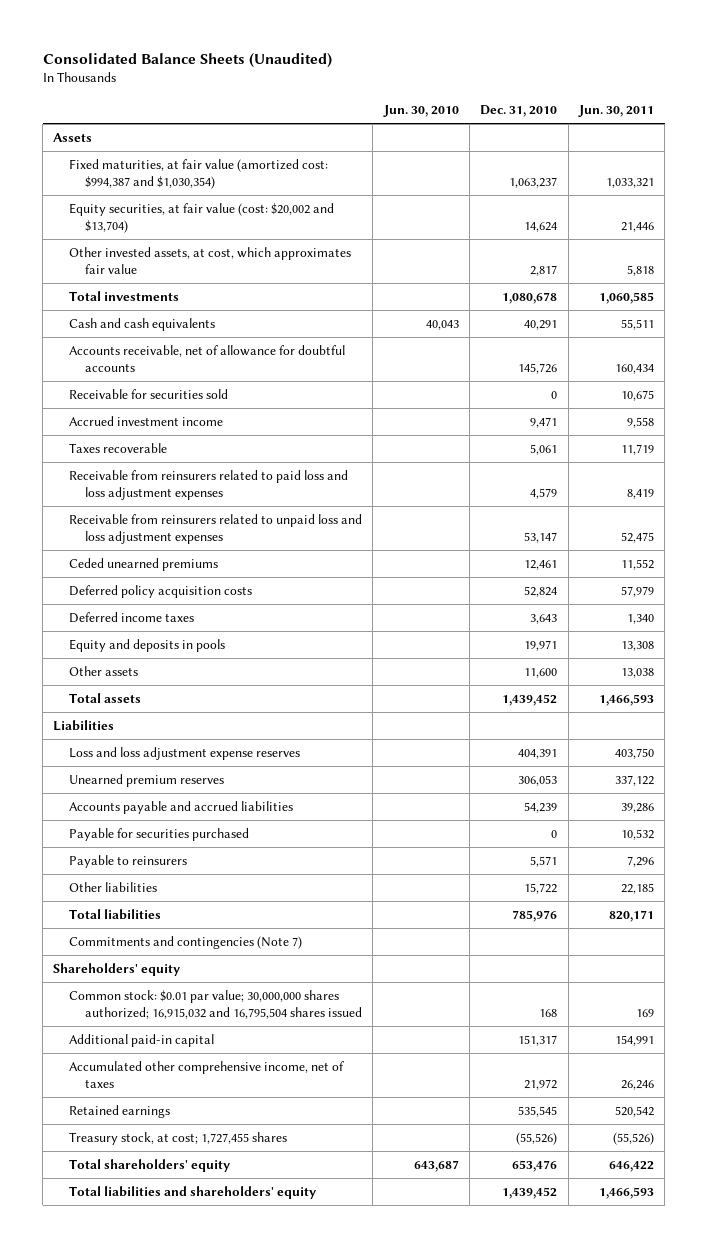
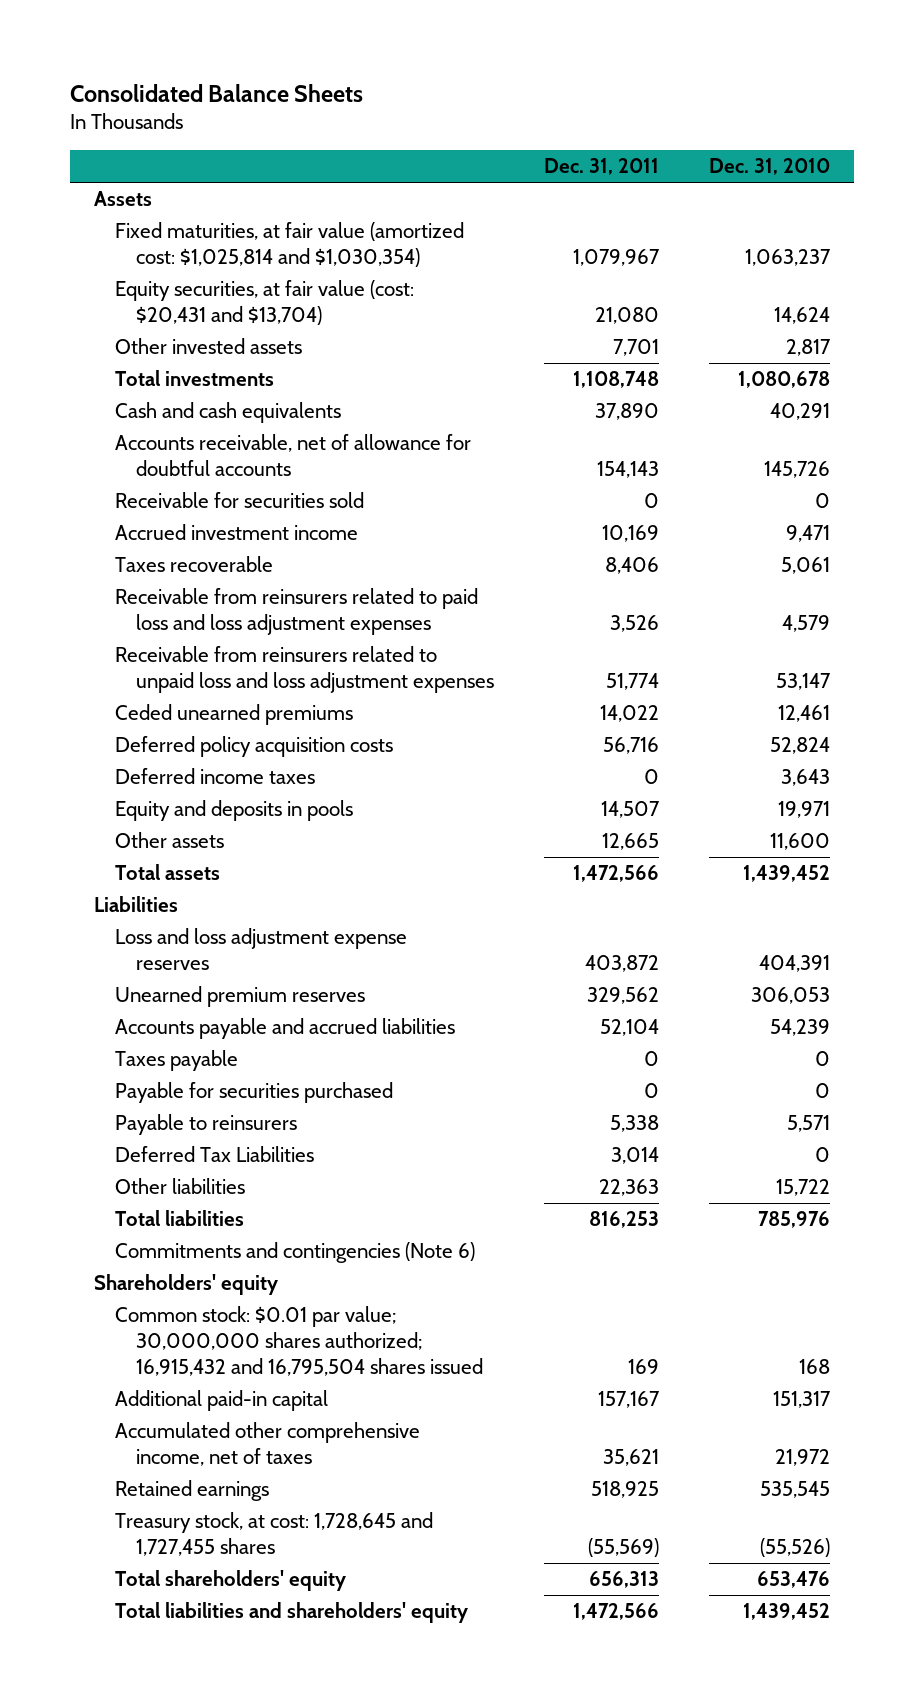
[42,52,332,68] Consolidated Balance Sheets (Unaudited) -> [69,83,363,102] Consolidated Balance Sheets
[382,105,459,118] Jun. 30, 2010 -> none
[578,105,655,118] Jun. 30, 2011 -> none
none -> [543,158,659,176] Dec. 31, 2011
[69,159,329,189] Fixed maturities, at fair value (amortized cost: $994,387 and $1,030,354) -> [115,222,465,268] Fixed maturities, at fair value (amortized cost: $1,025,814 and $1,030,354)
[69,203,335,233] Equity securities, at fair value (cost: $20,002 and $13,704) -> [115,280,415,326] Equity securities, at fair value (cost: $20,431 and $13,704)
[69,247,352,274] Other invested assets, at cost, which approximates fair value -> [115,338,303,355] Other invested assets
none -> [115,1050,239,1072] Taxes payable
none -> [115,1146,315,1163] Deferred Tax Liabilities
[69,936,303,950] Commitments and contingencies (Note 7) -> [115,1242,476,1264] Commitments and contingencies (Note 6)
[69,990,362,1019] Common stock: $0.01 par value; 30,000,000 shares authorized; 16,915,032 and 16,795,504 shares issued -> [115,1306,484,1376] Common stock: $0.01 par value; 30,000,000 shares authorized; 16,915,432 and 16,795,504 shares issued
[69,1132,288,1146] Treasury stock, at cost; 1,727,455 shares -> [115,1512,434,1557] Treasury stock, at cost: 1,728,645 and 1,727,455 shares

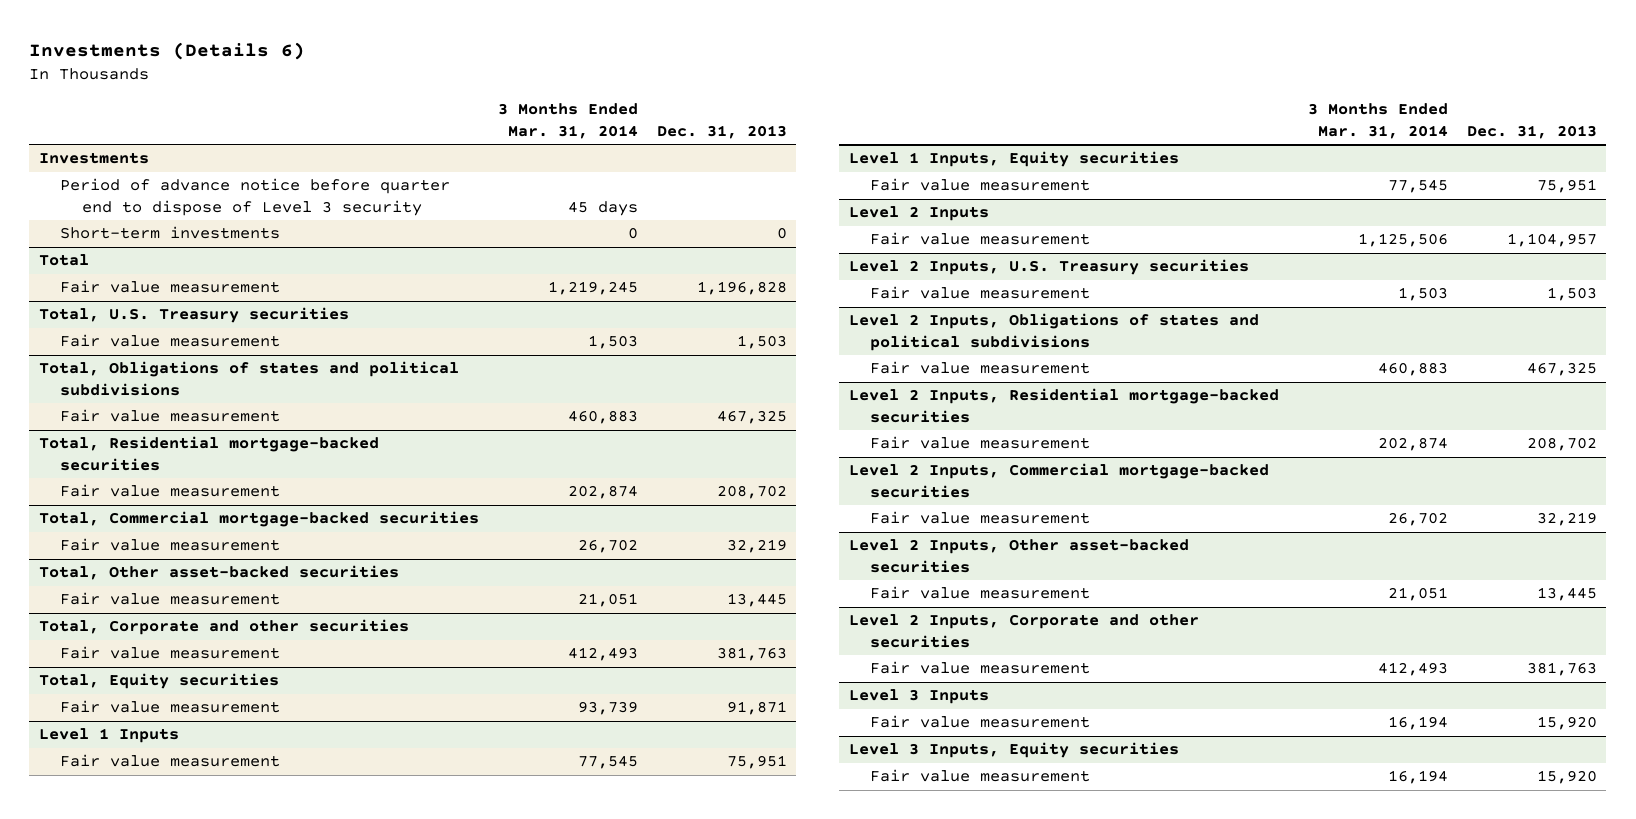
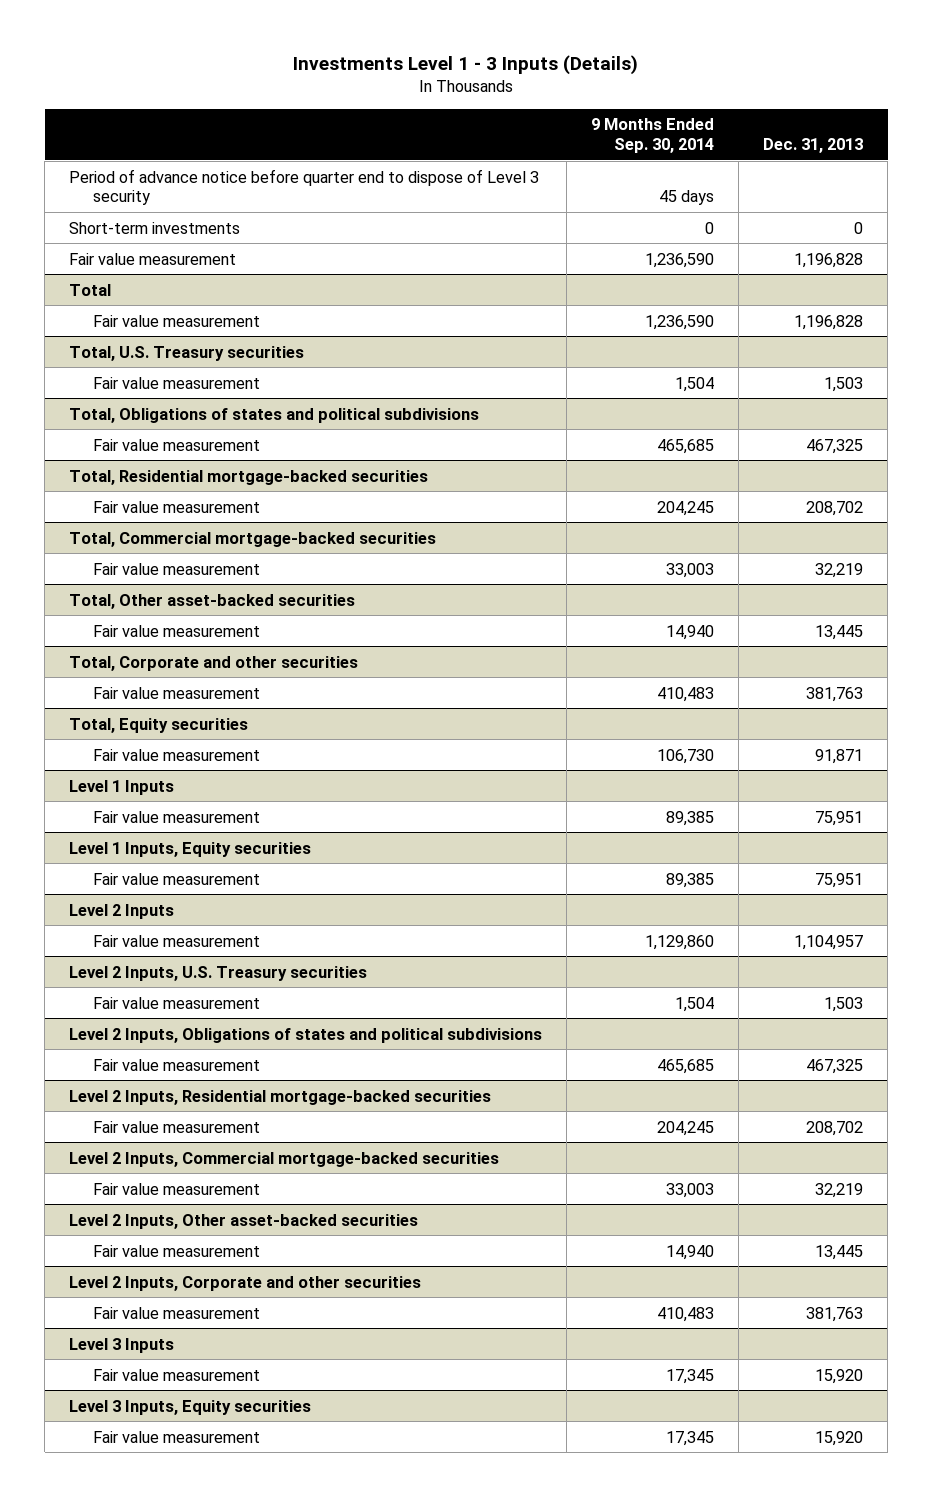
[29,41,306,60] Investments (Details 6) -> [293,55,639,76] Investments Level 1 - 3 Inputs (Details)
[497,103,638,140] 3 Months Ended Mar. 31, 2014 -> none
none -> [591,118,715,153] 9 Months Ended Sep. 30, 2014
[38,152,149,165] Investments -> none
none -> [69,252,237,265] Fair value measurement

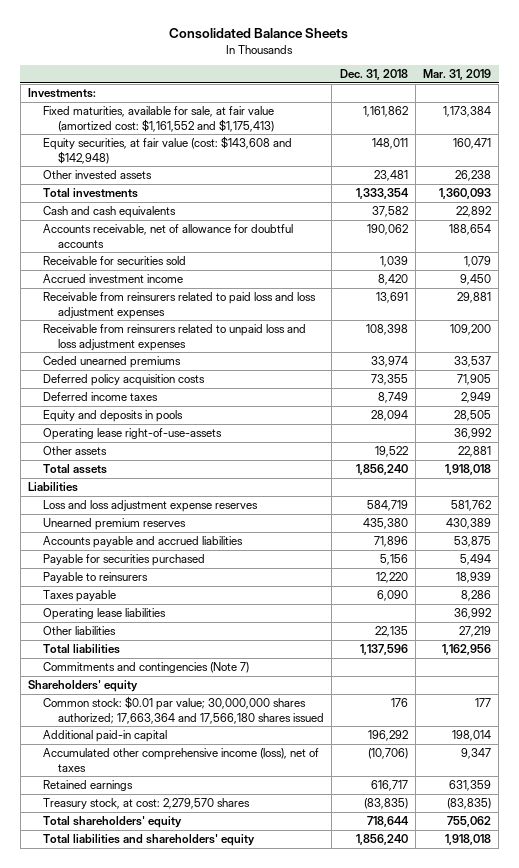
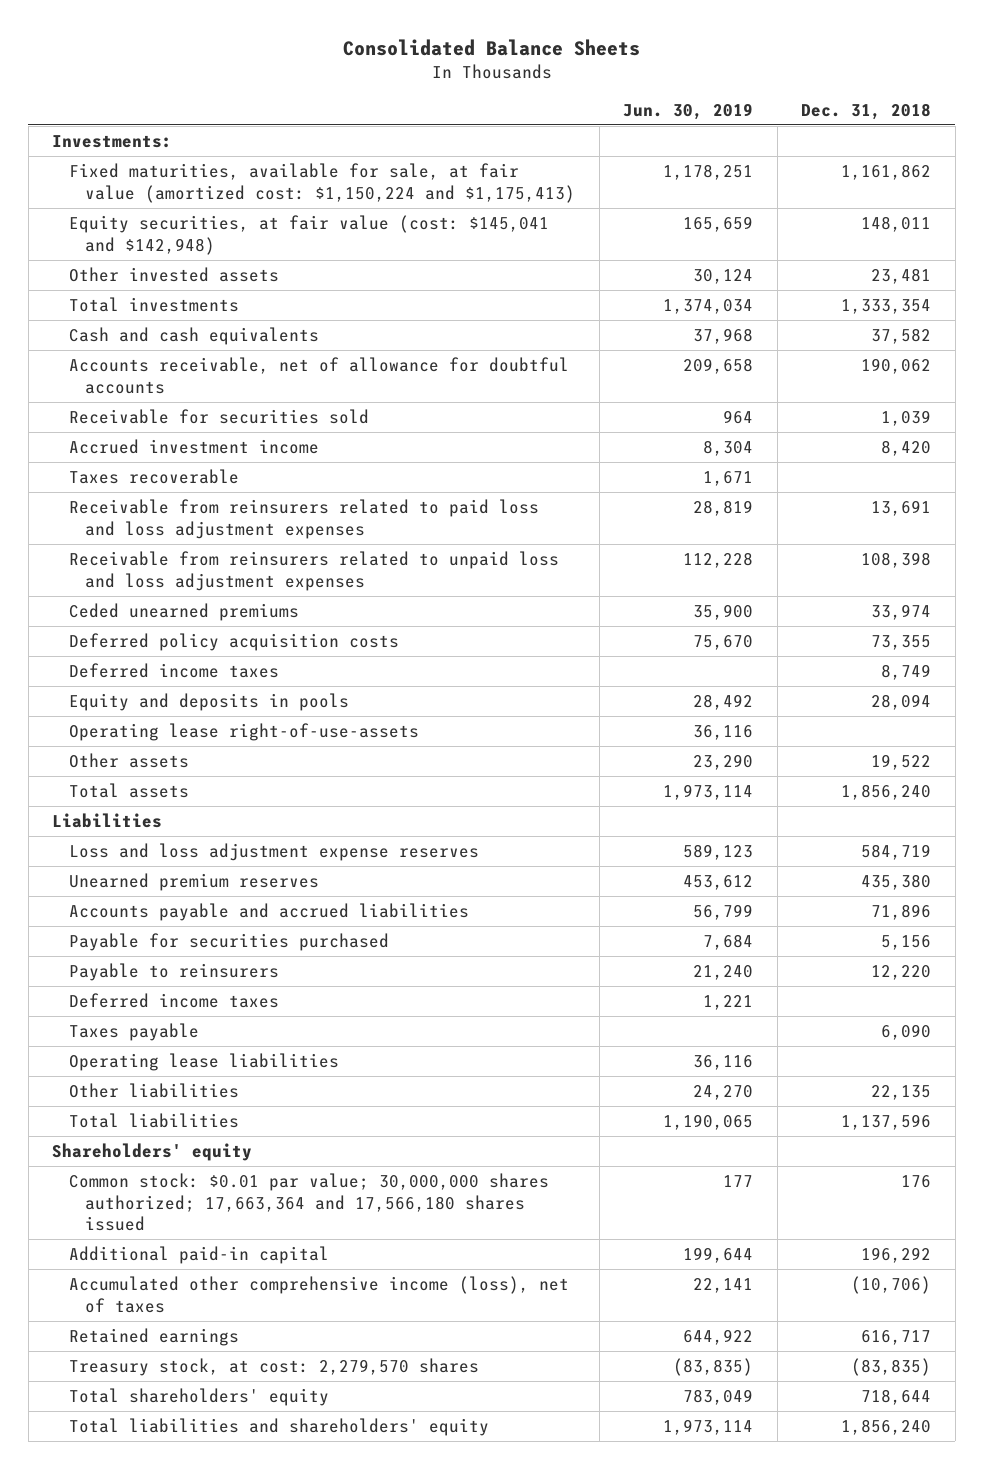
[422,69,491,81] Mar. 31, 2019 -> none
none -> [623,102,754,120] Jun. 30, 2019
[42,106,275,132] Fixed maturities, available for sale, at fair value (amortized cost: $1,161,552 and $1,175,413) -> [68,162,575,203] Fixed maturities, available for sale, at fair value (amortized cost: $1,150,224 and $1,175,413)
[42,136,292,164] Equity securities, at fair value (cost: $143,608 and $142,948) -> [68,214,549,255] Equity securities, at fair value (cost: $145,041 and $142,948)
none -> [68,468,239,484] Taxes recoverable
none -> [68,992,279,1008] Deferred income taxes
[42,662,249,674] Commitments and contingencies (Note 7) -> none

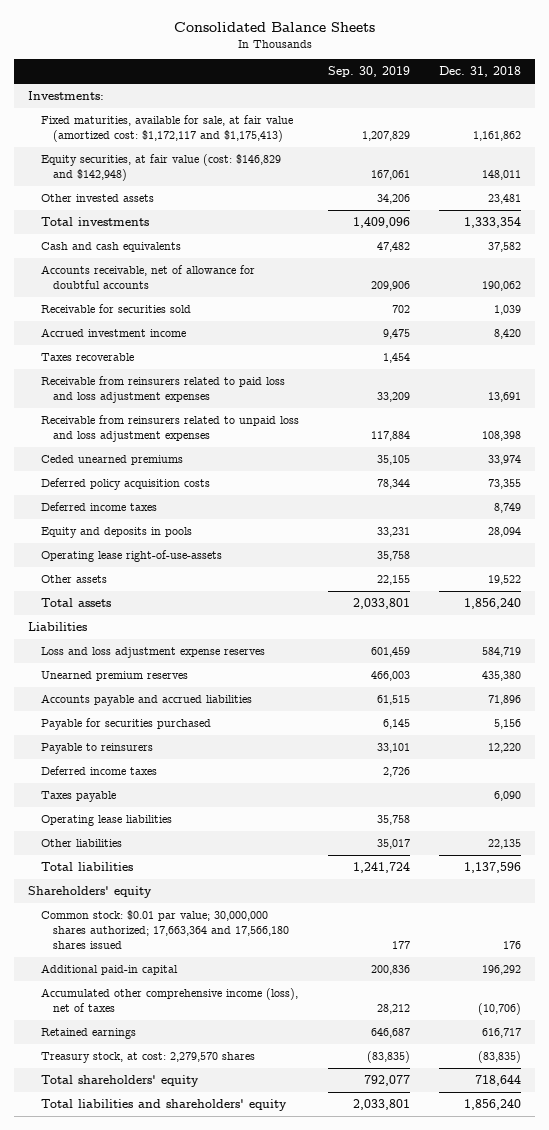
[623,102,754,120] Jun. 30, 2019 -> none
none -> [327,66,410,78] Sep. 30, 2019
[68,162,575,203] Fixed maturities, available for sale, at fair value (amortized cost: $1,150,224 and $1,175,413) -> [40,115,293,143] Fixed maturities, available for sale, at fair value (amortized cost: $1,172,117 and $1,175,413)
[68,214,549,255] Equity securities, at fair value (cost: $145,041 and $142,948) -> [40,154,281,182] Equity securities, at fair value (cost: $146,829 and $142,948)

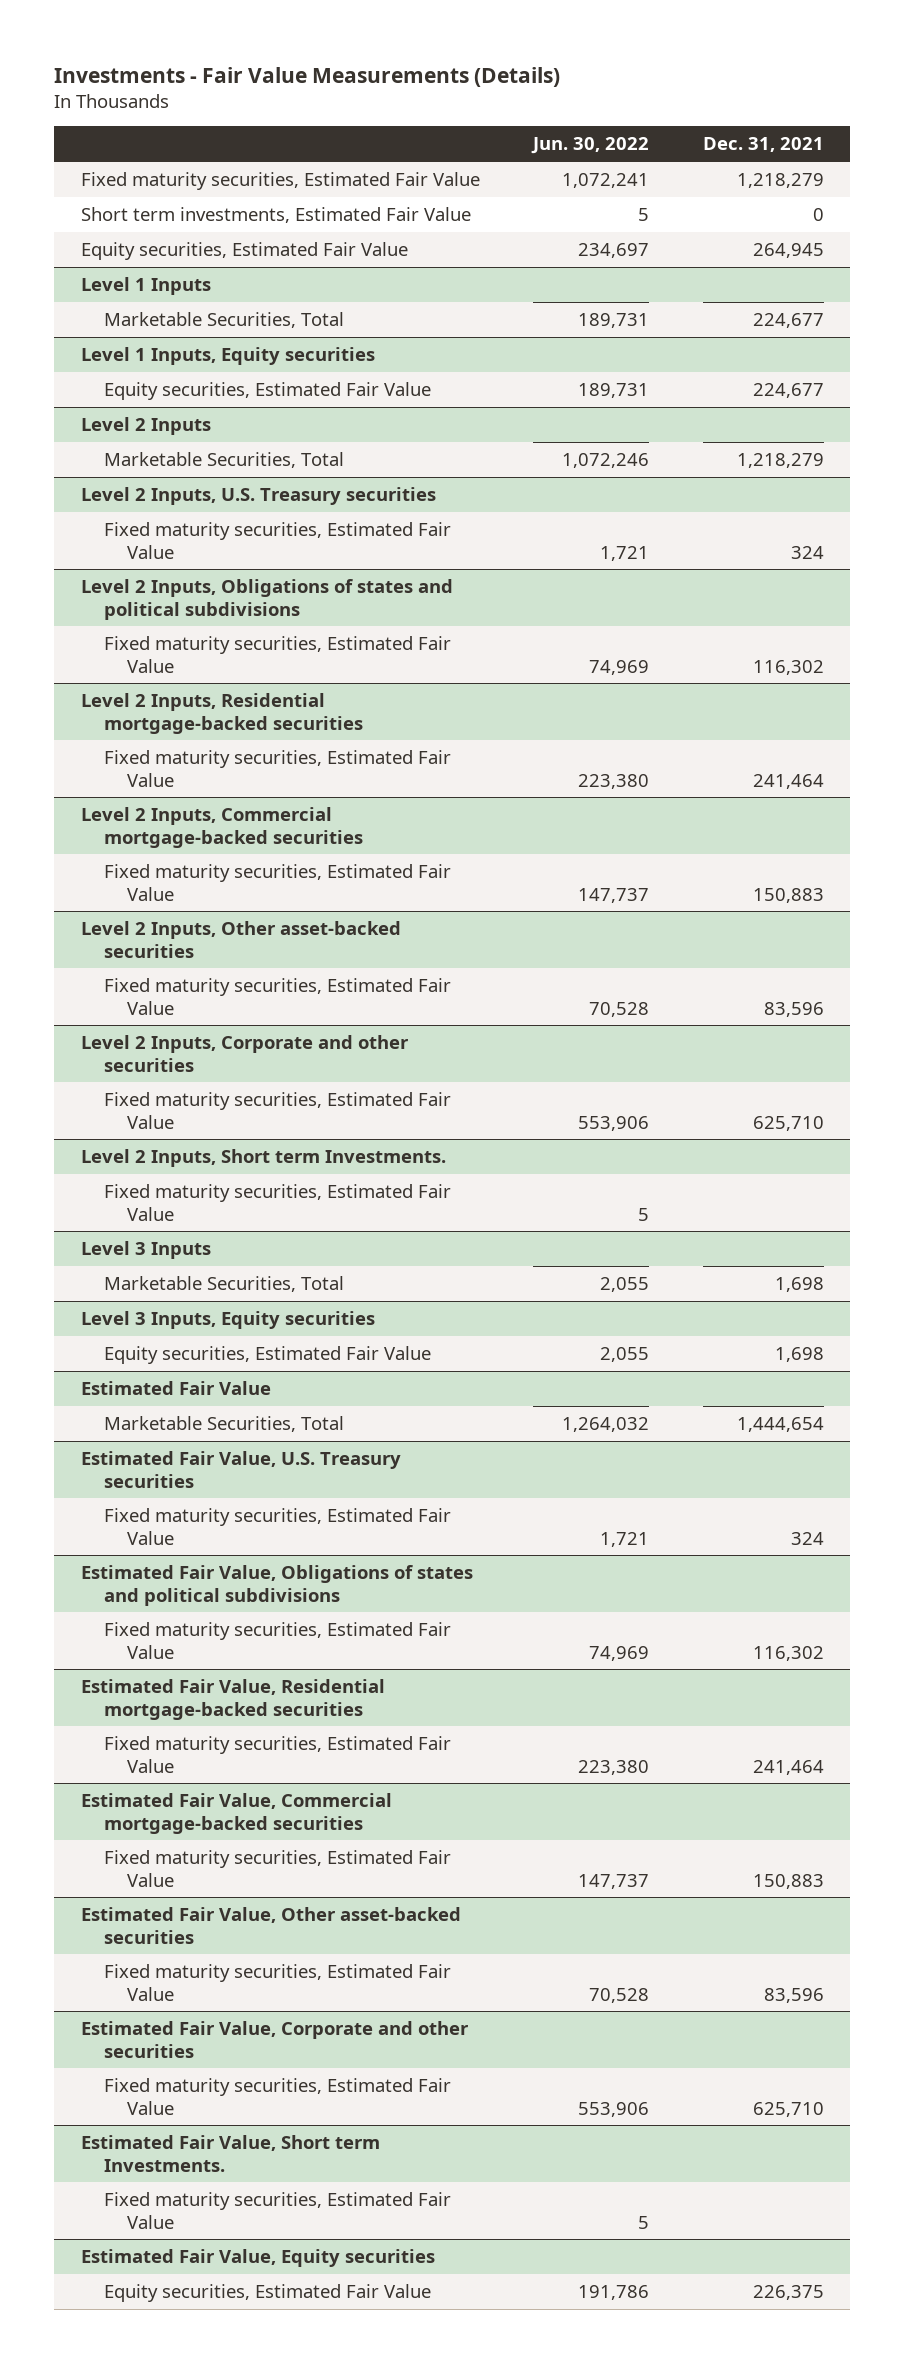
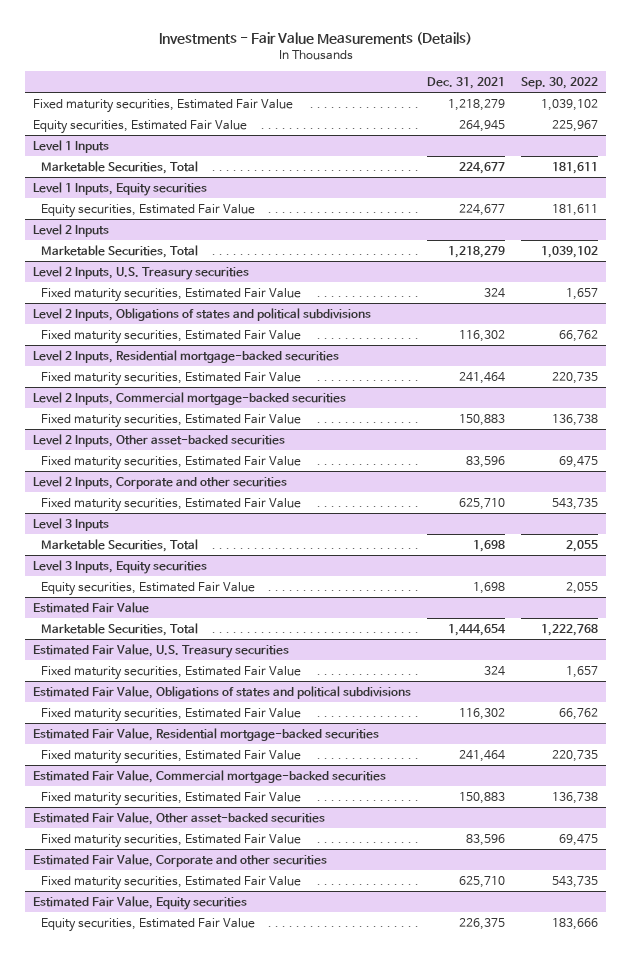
[531,137,650,155] Jun. 30, 2022 -> none
none -> [521,77,599,90] Sep. 30, 2022
[80,207,471,224] Short term investments, Estimated Fair Value -> none
[80,1149,446,1168] Level 2 Inputs, Short term Investments. -> none
[103,1184,451,1221] Fixed maturity securities, Estimated Fair Value -> none
[80,2135,380,2172] Estimated Fair Value, Short term Investments. -> none
[103,2192,451,2229] Fixed maturity securities, Estimated Fair Value -> none

